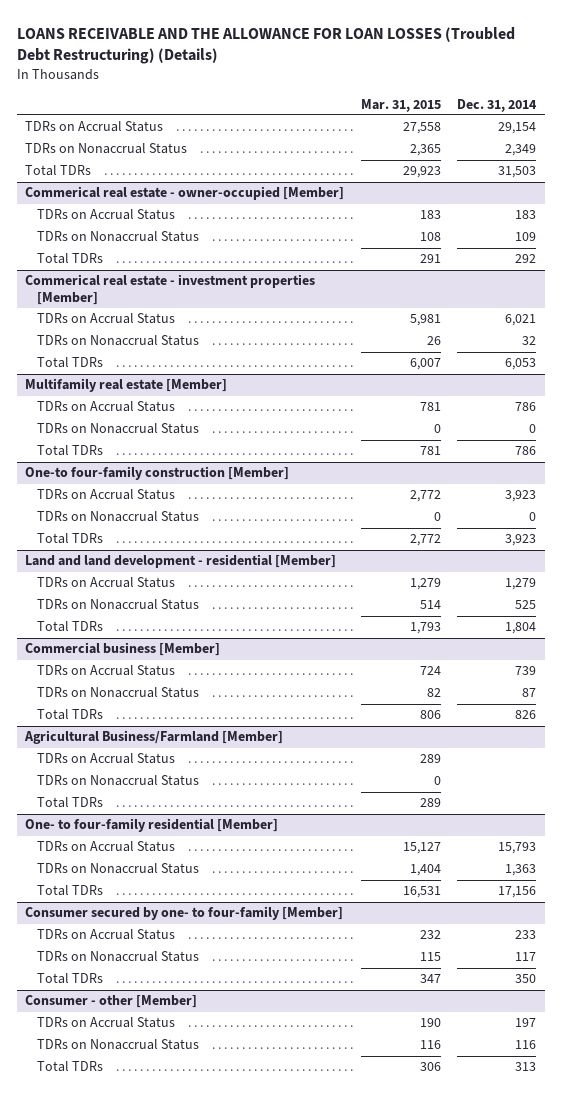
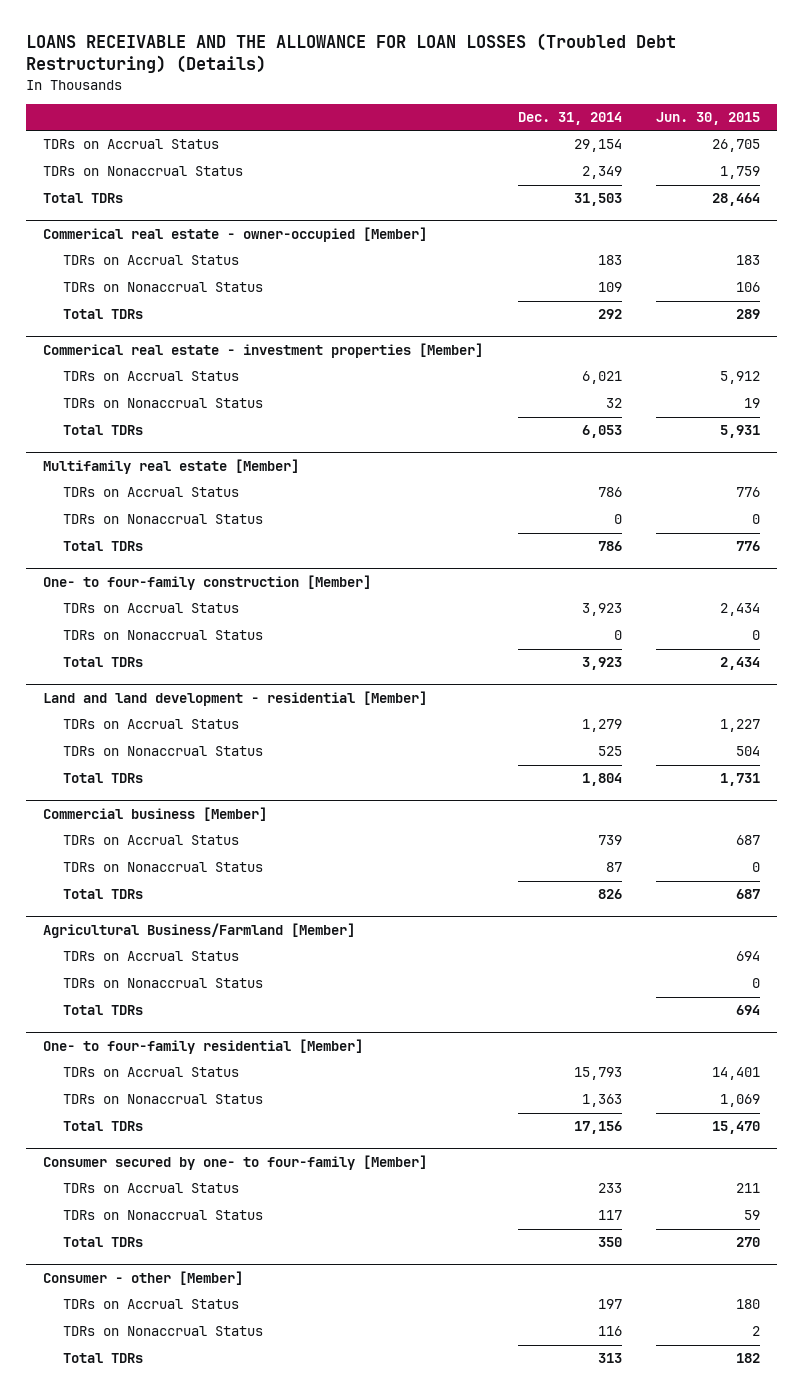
[360,98,441,112] Mar. 31, 2015 -> none
none -> [655,112,760,126] Jun. 30, 2015
[25,466,290,481] One-to four-family construction [Member] -> [43,574,372,590] One- to four-family construction [Member]

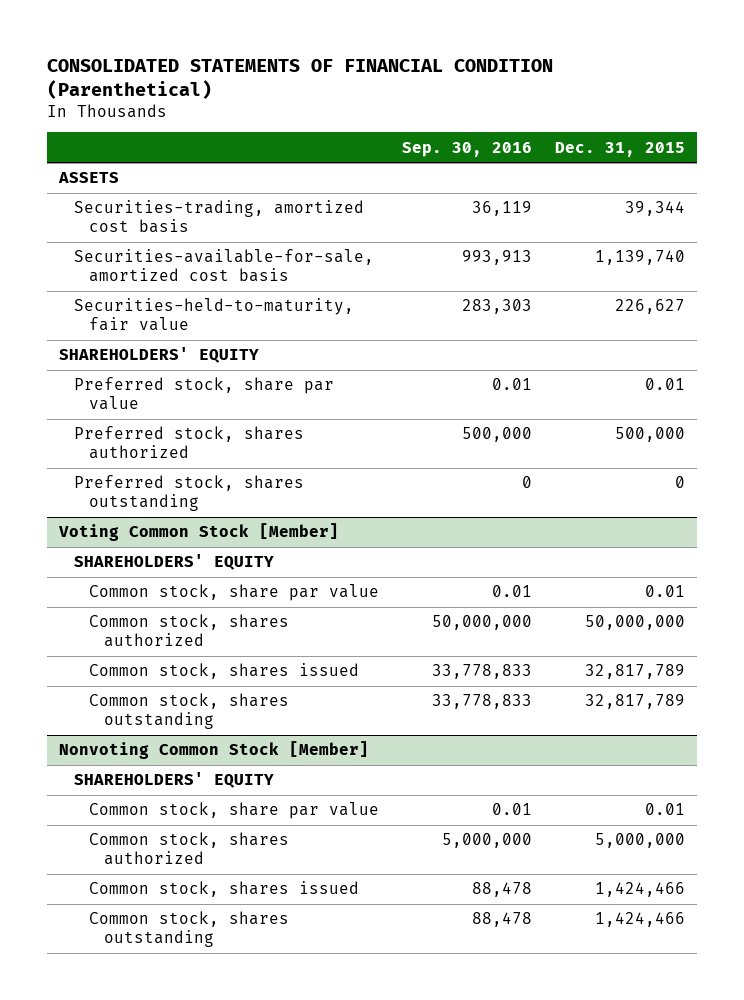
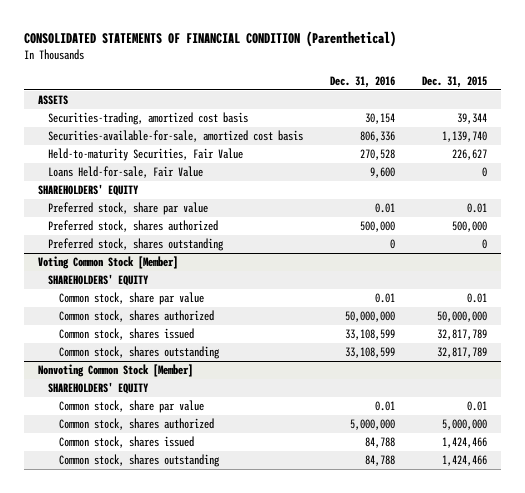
[402,141,533,157] Sep. 30, 2016 -> none
none -> [330,75,396,88] Dec. 31, 2016
[73,298,354,332] Securities-held-to-maturity, fair value -> [48,148,244,162] Held-to-maturity Securities, Fair Value
none -> [48,166,204,179] Loans Held-for-sale, Fair Value

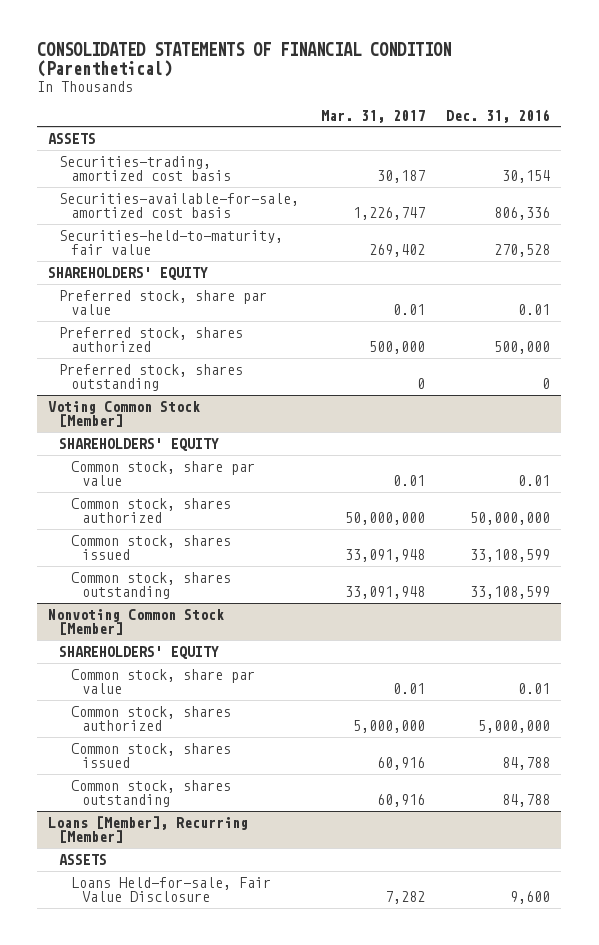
[422,75,488,88] Dec. 31, 2015 -> none
none -> [320,109,425,123] Mar. 31, 2017
[48,166,204,179] Loans Held-for-sale, Fair Value -> none
[48,148,244,162] Held-to-maturity Securities, Fair Value -> [59,229,284,256] Securities-held-to-maturity, fair value
none -> [48,815,249,844] Loans [Member], Recurring [Member]
none -> [59,853,108,865] ASSETS
none -> [70,876,271,903] Loans Held-for-sale, Fair Value Disclosure

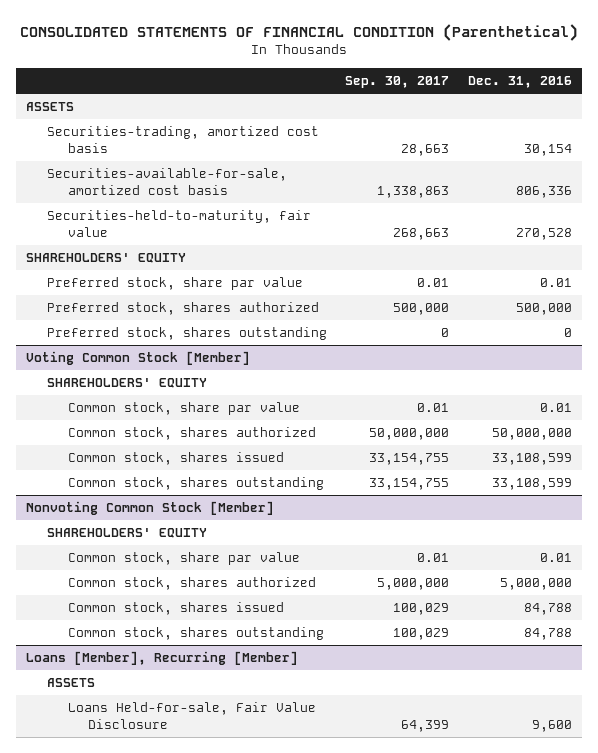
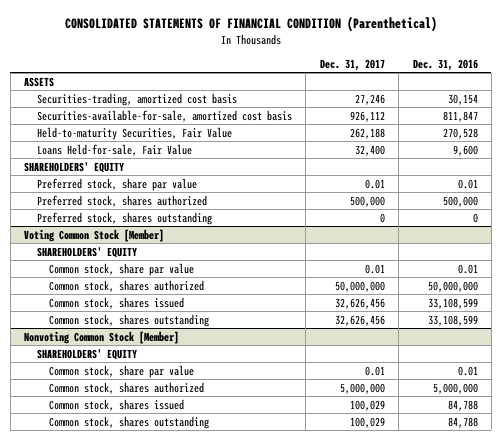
[345,75,450,88] Sep. 30, 2017 -> none
none -> [319,58,385,71] Dec. 31, 2017
[516,185,573,198] 806,336 -> [442,110,478,122] 811,847
[46,210,311,237] Securities-held-to-maturity, fair value -> [36,126,232,140] Held-to-maturity Securities, Fair Value
none -> [36,143,192,156] Loans Held-for-sale, Fair Value
[25,651,298,666] Loans [Member], Recurring [Member] -> none
[46,678,95,688] ASSETS -> none
[67,702,316,729] Loans Held-for-sale, Fair Value Disclosure -> none

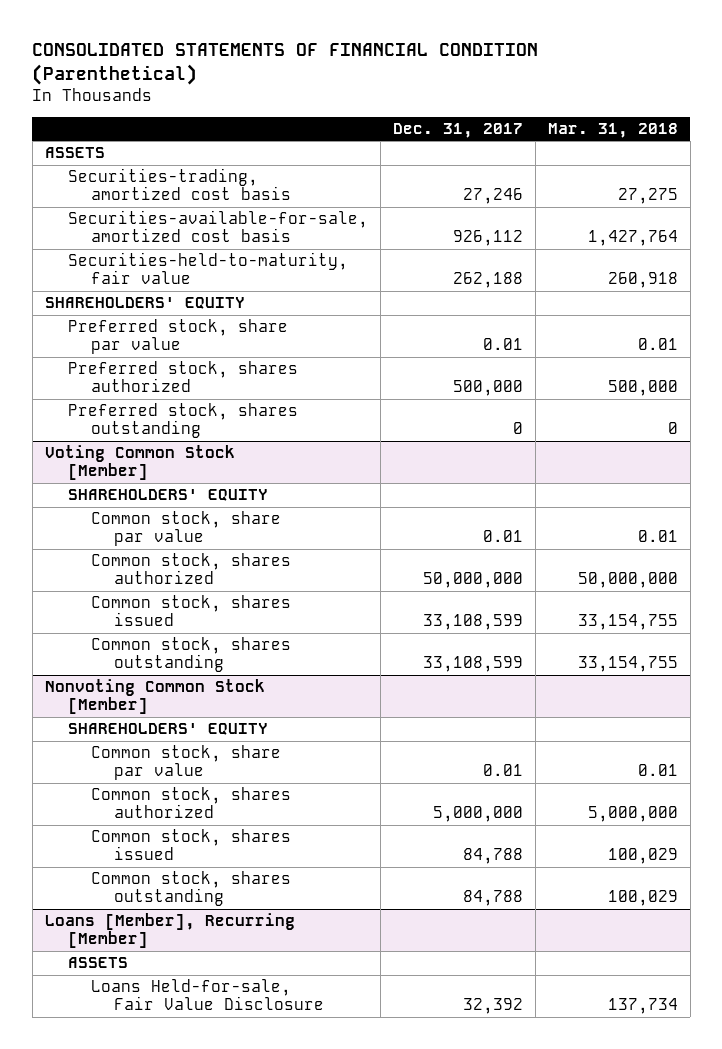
[412,58,478,71] Dec. 31, 2016 -> none
none -> [547,122,678,138] Mar. 31, 2018
[36,143,192,156] Loans Held-for-sale, Fair Value -> none
[36,126,232,140] Held-to-maturity Securities, Fair Value -> [67,252,348,285] Securities-held-to-maturity, fair value
[334,297,385,309] 32,626,456 -> [422,614,523,631] 33,108,599
[334,314,385,326] 32,626,456 -> [422,656,523,673] 33,108,599
[349,399,385,411] 100,029 -> [462,848,523,865] 84,788
[349,416,385,428] 100,029 -> [462,890,523,907] 84,788
none -> [44,913,295,949] Loans [Member], Recurring [Member]
none -> [67,957,128,969] ASSETS
none -> [90,979,324,1011] Loans Held-for-sale, Fair Value Disclosure

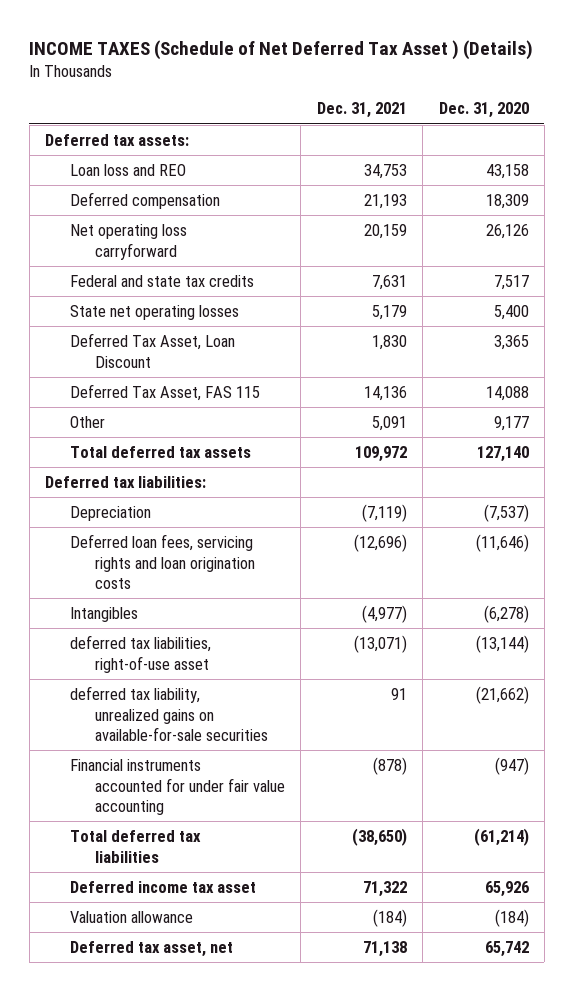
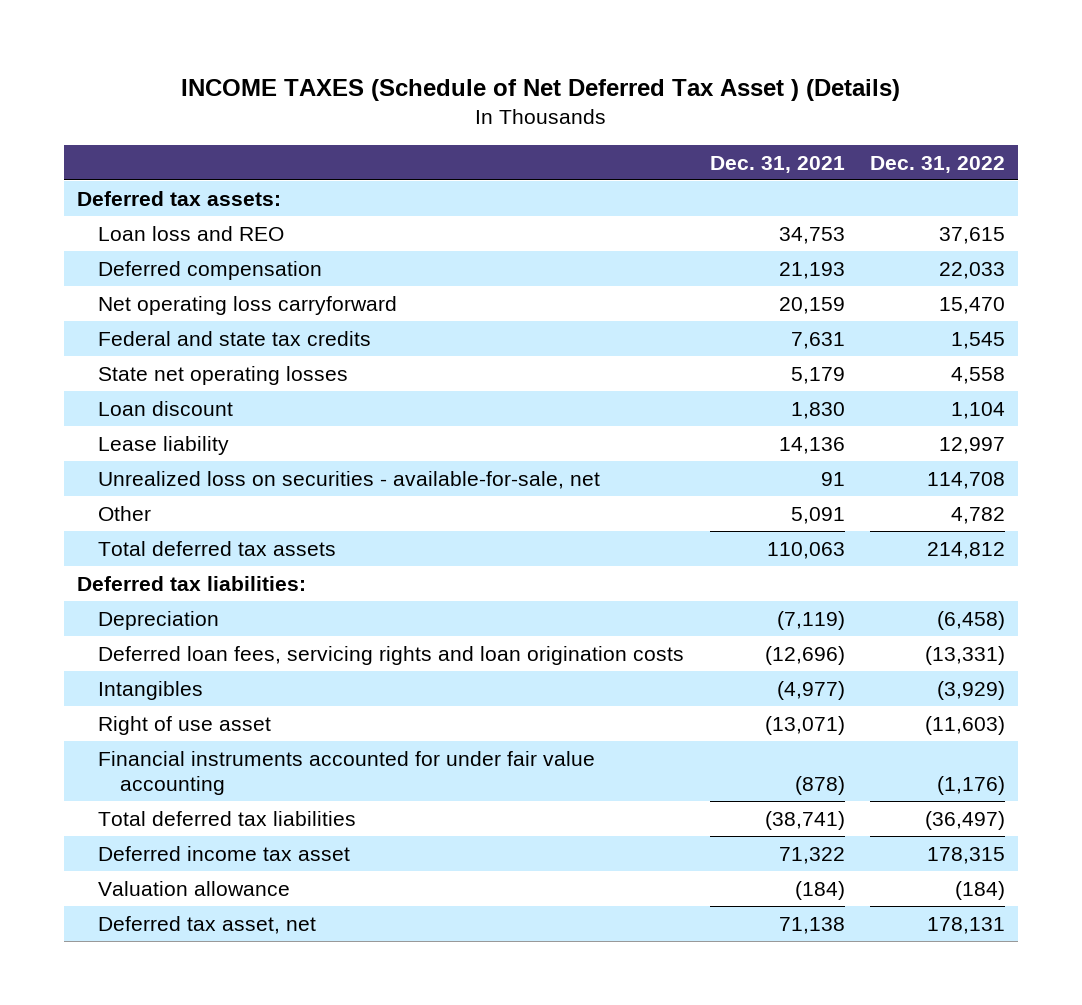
[438,102,529,119] Dec. 31, 2020 -> none
none -> [869,155,1005,173] Dec. 31, 2022
[70,332,236,368] Deferred Tax Asset, Loan Discount -> [98,400,234,416] Loan discount
[70,383,261,401] Deferred Tax Asset, FAS 115 -> [98,435,230,455] Lease liability
none -> [98,470,601,489] Unrealized loss on securities - available-for-sale, net
[354,445,407,462] 109,972 -> [766,541,845,559] 110,063
[70,685,269,742] deferred tax liability, unrealized gains on available-for-sale securities -> none
[70,634,212,673] deferred tax liabilities, right-of-use asset -> [98,715,272,735] Right of use asset
[351,827,407,846] (38,650) -> [764,810,845,830] (38,741)

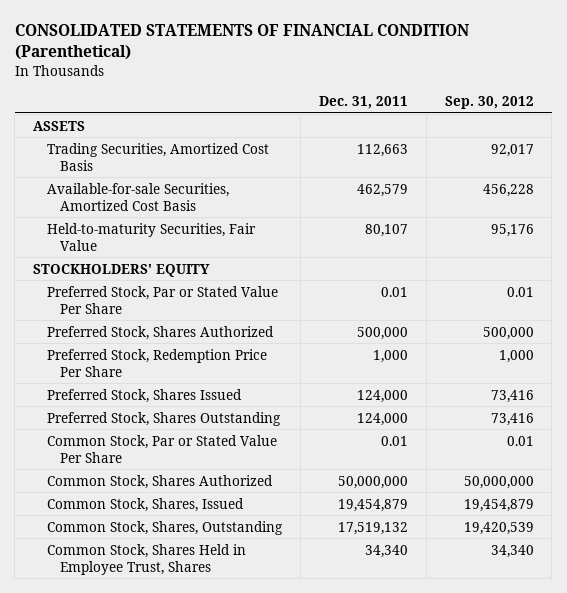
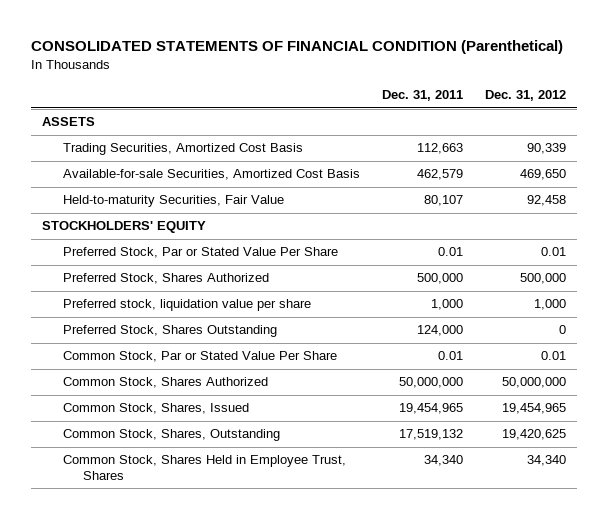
[444,96,534,110] Sep. 30, 2012 -> none
none -> [485,90,567,102] Dec. 31, 2012
[46,388,242,403] Preferred Stock, Shares Issued -> none
[46,348,267,377] Preferred Stock, Redemption Price Per Share -> [62,299,311,312] Preferred stock, liquidation value per share
[337,498,408,512] 19,454,879 -> [398,403,463,415] 19,454,965

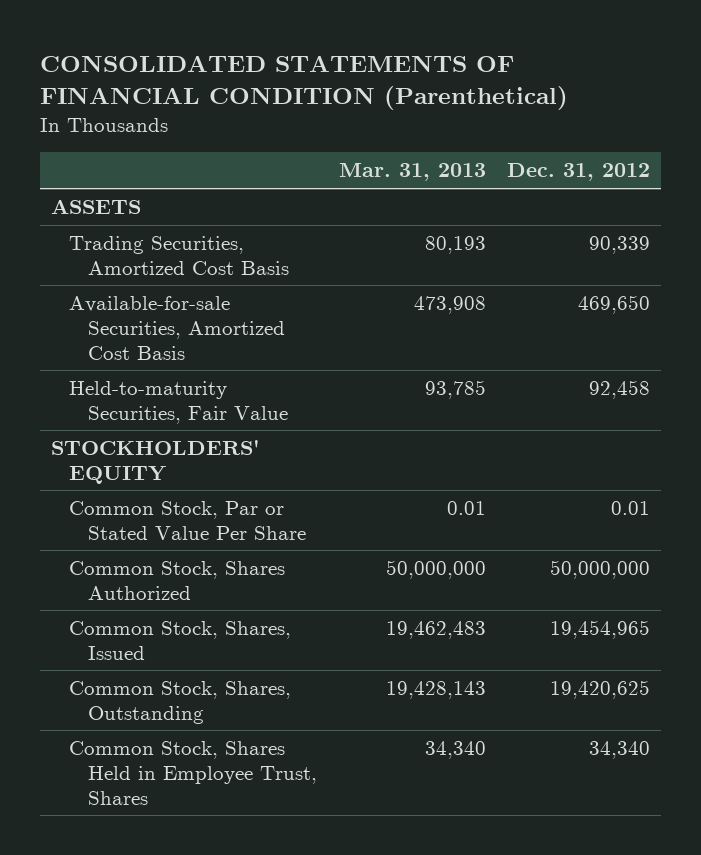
[381,90,463,102] Dec. 31, 2011 -> none
none -> [338,163,486,182] Mar. 31, 2013
[62,247,338,259] Preferred Stock, Par or Stated Value Per Share -> none
[62,273,269,285] Preferred Stock, Shares Authorized -> none
[62,299,311,312] Preferred stock, liquidation value per share -> none
[62,325,277,338] Preferred Stock, Shares Outstanding -> none

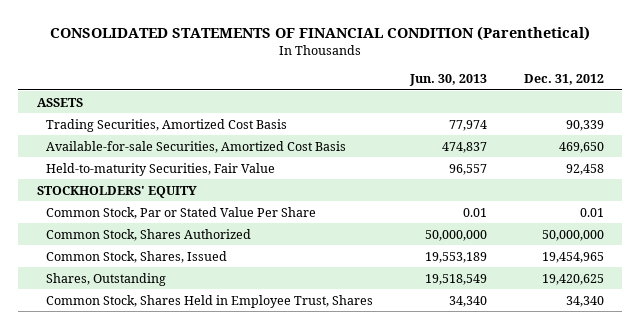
[338,163,486,182] Mar. 31, 2013 -> none
none -> [408,74,487,87] Jun. 30, 2013
[69,680,292,724] Common Stock, Shares, Outstanding -> [45,272,166,286] Shares, Outstanding

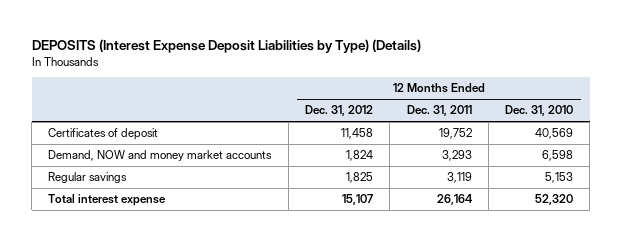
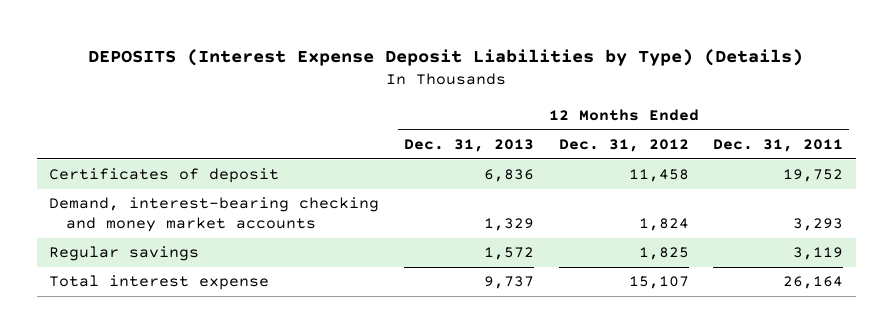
[505,105,574,117] Dec. 31, 2010 -> none
none -> [403,139,534,153] Dec. 31, 2013
[48,150,273,162] Demand, NOW and money market accounts -> [48,197,379,232] Demand, interest-bearing checking and money market accounts

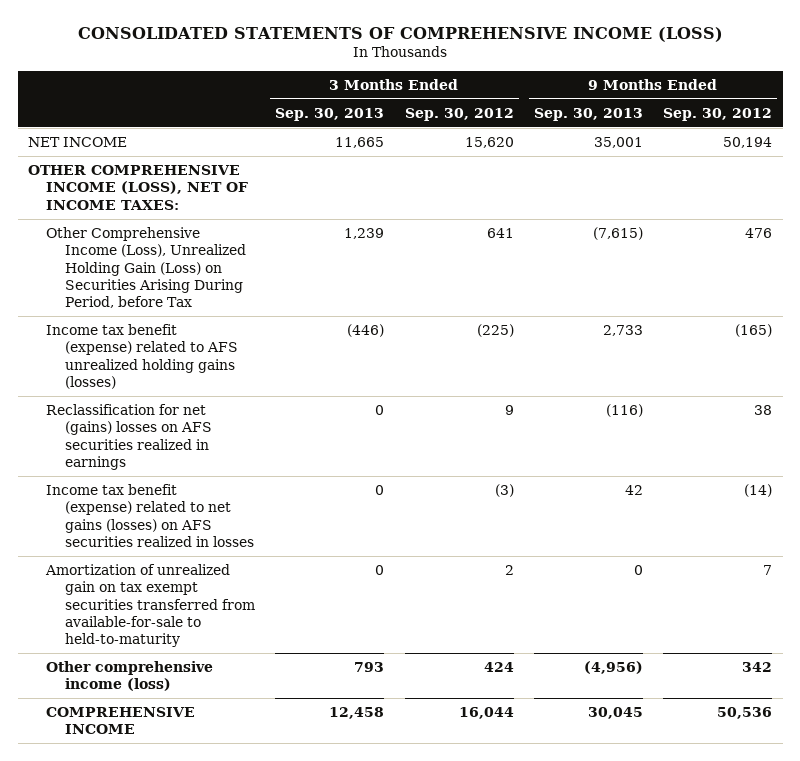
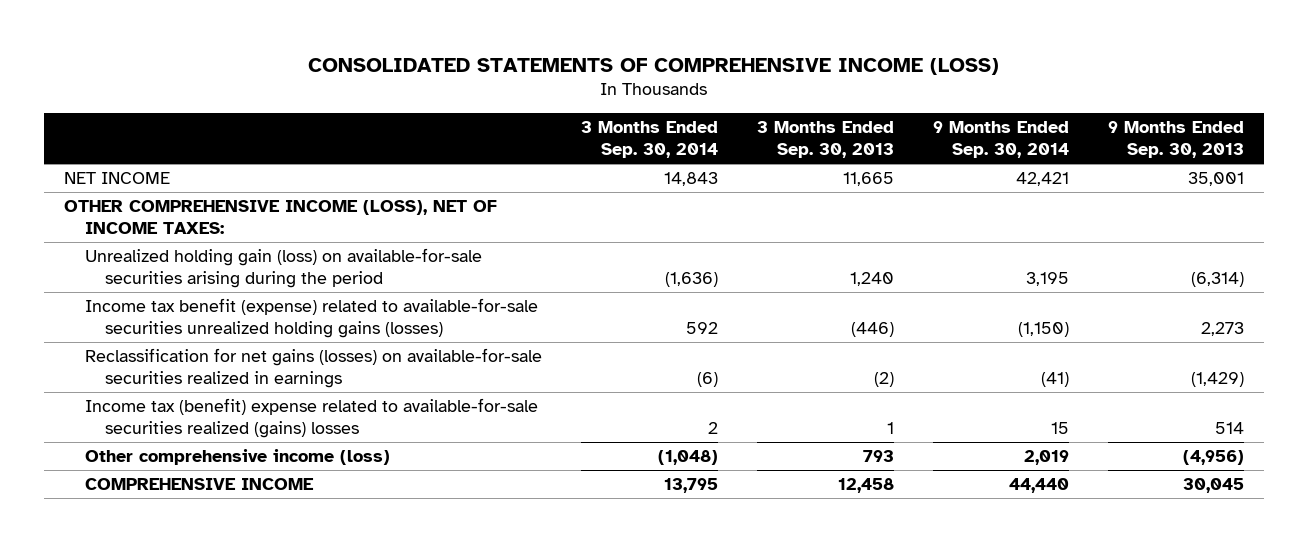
[404,107,514,121] Sep. 30, 2012 -> none
[663,107,773,121] Sep. 30, 2012 -> none
none -> [580,120,718,159] 3 Months Ended Sep. 30, 2014
none -> [933,120,1070,159] 9 Months Ended Sep. 30, 2014
[45,563,255,648] Amortization of unrealized gain on tax exempt securities transferred from available-for-sale to held-to-maturity -> none
[46,226,246,309] Other Comprehensive Income (Loss), Unrealized Holding Gain (Loss) on Securities Arising During Period, before Tax -> [84,247,482,289] Unrealized holding gain (loss) on available-for-sale securities arising during the period
[344,227,385,239] 1,239 -> [849,272,894,287] 1,240
[592,226,643,240] (7,615) -> [1191,272,1245,288] (6,314)
[46,323,238,389] Income tax benefit (expense) related to AFS unrealized holding gains (losses) -> [84,297,538,339] Income tax benefit (expense) related to available-for-sale securities unrealized holding gains (losses)
[602,324,643,336] 2,733 -> [1201,322,1245,337] 2,273
[46,403,212,470] Reclassification for net (gains) losses on AFS securities realized in earnings -> [84,347,542,389] Reclassification for net gains (losses) on available-for-sale securities realized in earnings
[375,404,385,415] 0 -> [873,372,894,388] (2)
[605,403,643,417] (116) -> [1191,372,1245,388] (1,429)
[46,483,254,547] Income tax benefit (expense) related to net gains (losses) on AFS securities realized in losses -> [84,397,538,439] Income tax (benefit) expense related to available-for-sale securities realized (gains) losses
[375,484,385,495] 0 -> [886,422,894,435] 1
[624,484,643,495] 42 -> [1215,422,1245,435] 514

